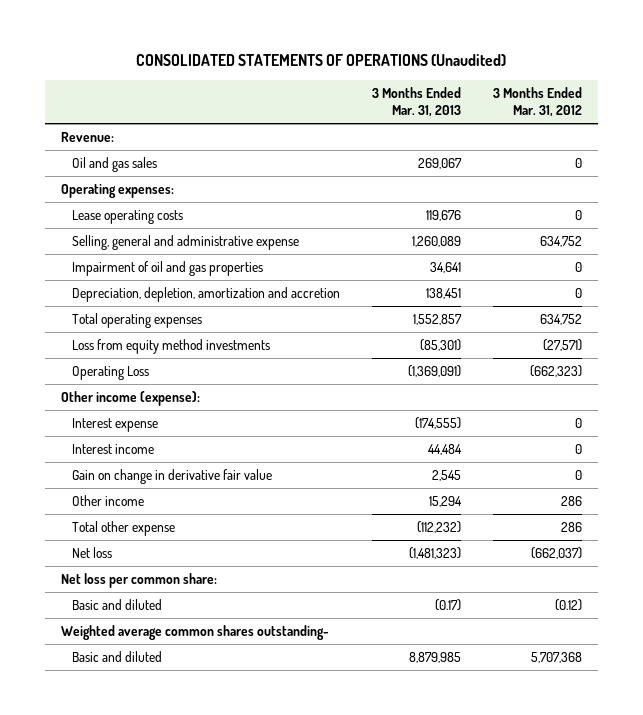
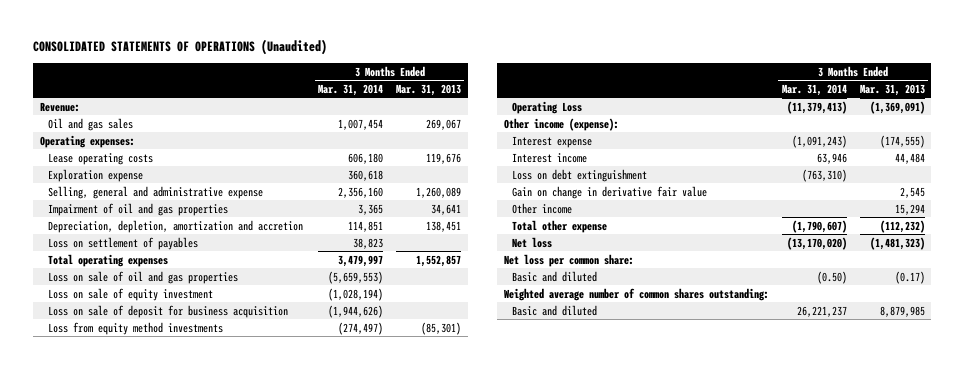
[492,86,582,117] 3 Months Ended Mar. 31, 2012 -> none
none -> [317,83,383,96] Mar. 31, 2014
none -> [48,168,144,182] Exploration expense
none -> [48,236,199,250] Loss on settlement of payables
none -> [48,270,239,284] Loss on sale of oil and gas properties
none -> [48,287,214,301] Loss on sale of equity investment
none -> [48,304,289,318] Loss on sale of deposit for business acquisition
none -> [511,168,647,182] Loss on debt extinguishment
[60,625,329,641] Weighted average common shares outstanding- -> [503,287,769,301] Weighted average number of common shares outstanding:

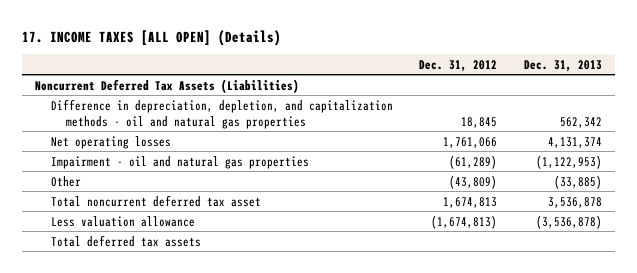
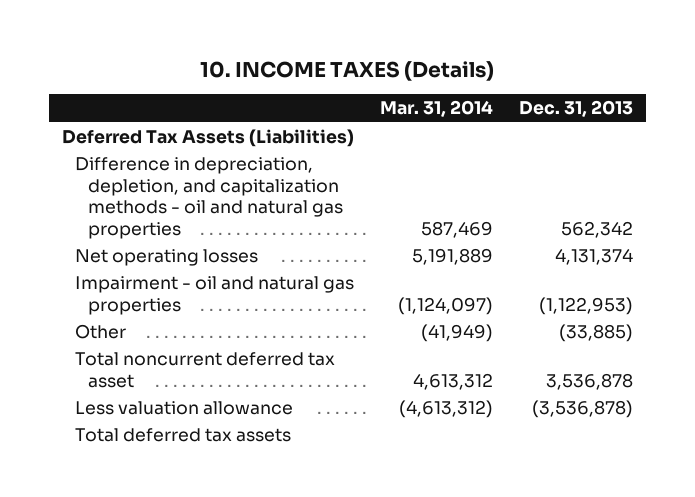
[21,29,281,46] 17. INCOME TAXES [ALL OPEN] (Details) -> [200,60,495,81] 10. INCOME TAXES (Details)
[419,59,498,72] Dec. 31, 2012 -> none
none -> [379,100,493,118] Mar. 31, 2014
[35,78,300,93] Noncurrent Deferred Tax Assets (Liabilities) -> [62,129,355,148] Deferred Tax Assets (Liabilities)

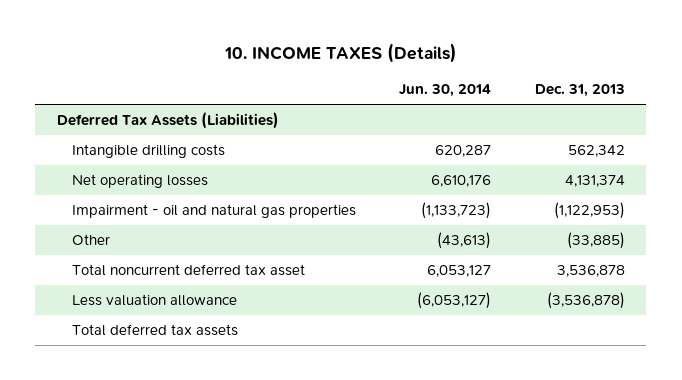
[379,100,493,118] Mar. 31, 2014 -> none
none -> [399,84,492,98] Jun. 30, 2014
[75,157,344,239] Difference in depreciation, depletion, and capitalization methods - oil and natural gas properties -> [72,144,226,159] Intangible drilling costs

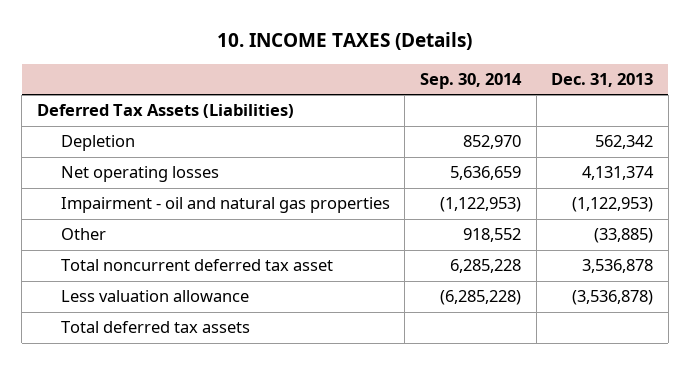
[399,84,492,98] Jun. 30, 2014 -> none
none -> [419,72,522,89] Sep. 30, 2014
[72,144,226,159] Intangible drilling costs -> [60,135,135,152] Depletion

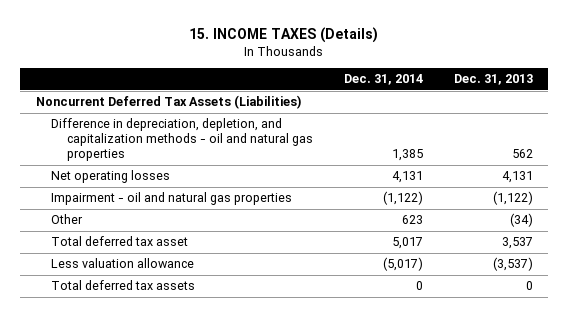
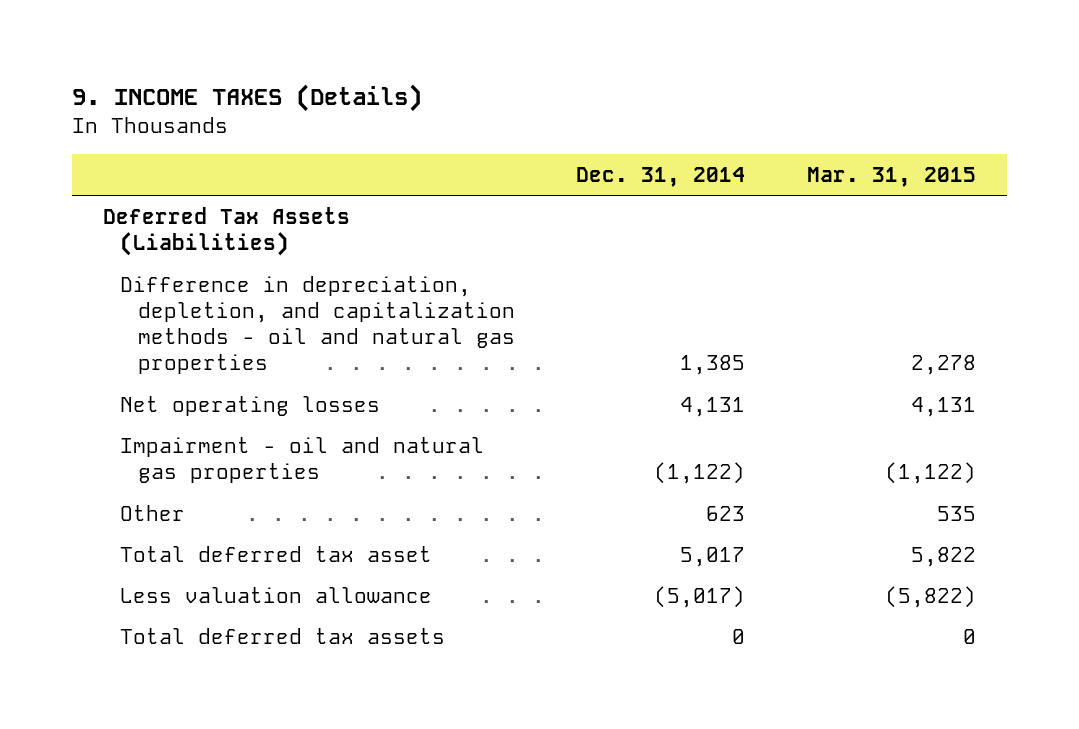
[189,27,379,44] 15. INCOME TAXES (Details) -> [72,83,423,112] 9. INCOME TAXES (Details)
[453,74,533,86] Dec. 31, 2013 -> none
none -> [807,167,977,188] Mar. 31, 2015
[35,95,302,110] Noncurrent Deferred Tax Assets (Liabilities) -> [103,207,351,257] Deferred Tax Assets (Liabilities)

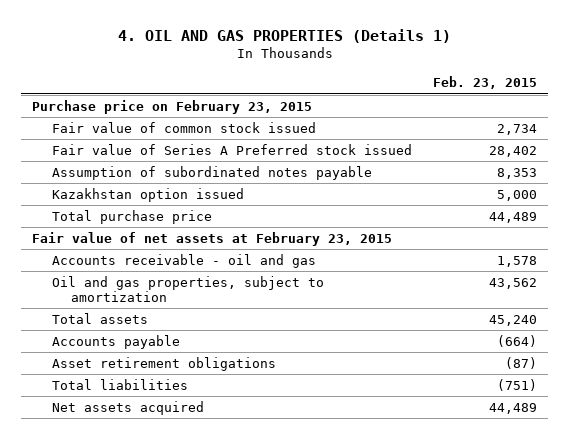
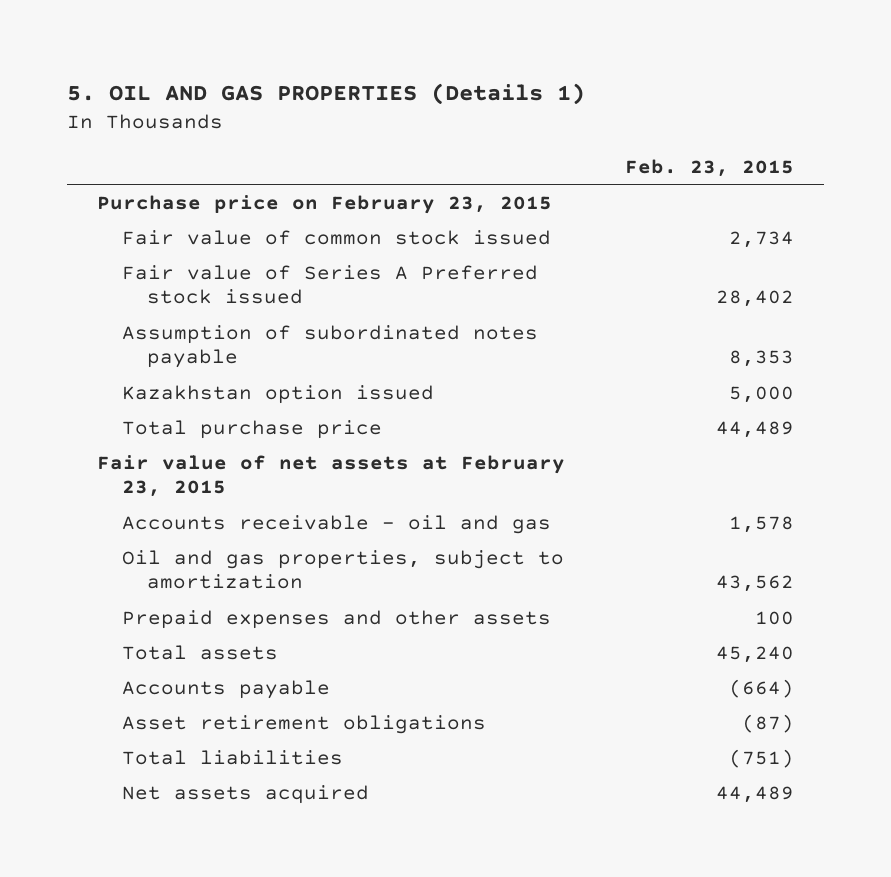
[117,29,451,44] 4. OIL AND GAS PROPERTIES (Details 1) -> [67,82,586,105] 5. OIL AND GAS PROPERTIES (Details 1)
none -> [122,609,552,629] Prepaid expenses and other assets

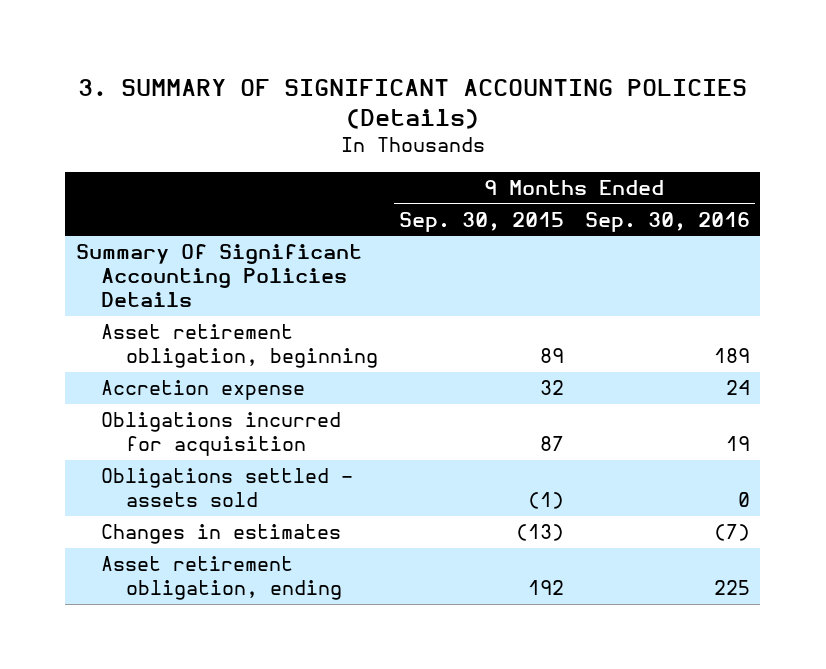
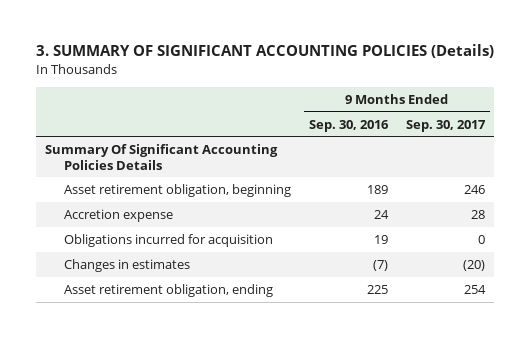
[399,212,565,233] Sep. 30, 2015 -> none
none -> [406,119,487,132] Sep. 30, 2017
[100,468,353,508] Obligations settled - assets sold -> none

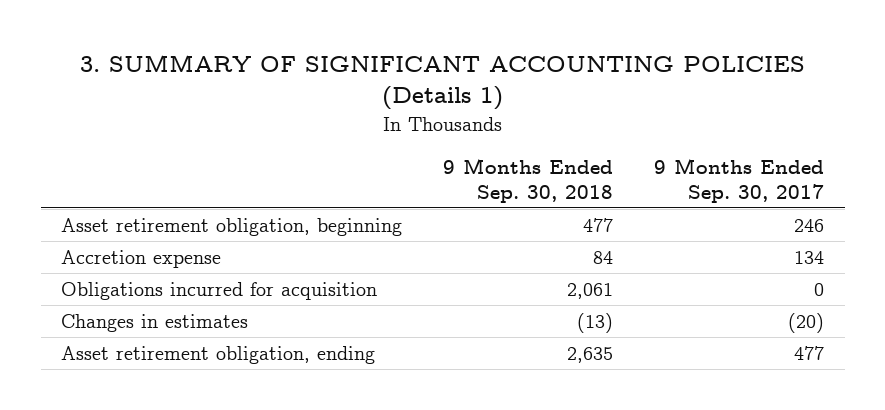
[36,44,495,59] 3. SUMMARY OF SIGNIFICANT ACCOUNTING POLICIES (Details) -> [79,55,805,111] 3. SUMMARY OF SIGNIFICANT ACCOUNTING POLICIES (Details 1)
[309,119,390,132] Sep. 30, 2016 -> none
none -> [443,158,614,203] 9 Months Ended Sep. 30, 2018
[45,143,279,170] Summary Of Significant Accounting Policies Details -> none
[471,209,486,219] 28 -> [794,251,825,265] 134
[464,284,487,294] 254 -> [794,346,825,361] 477

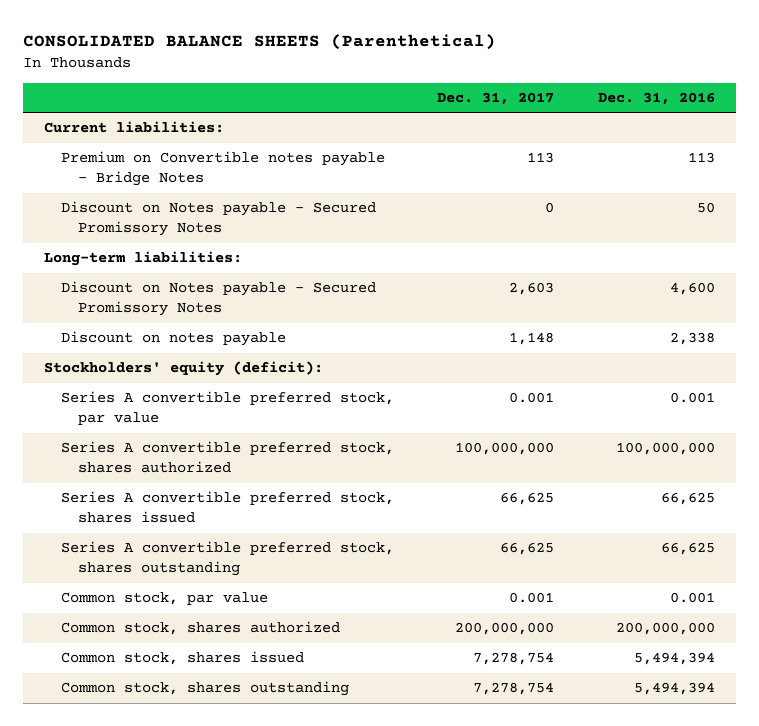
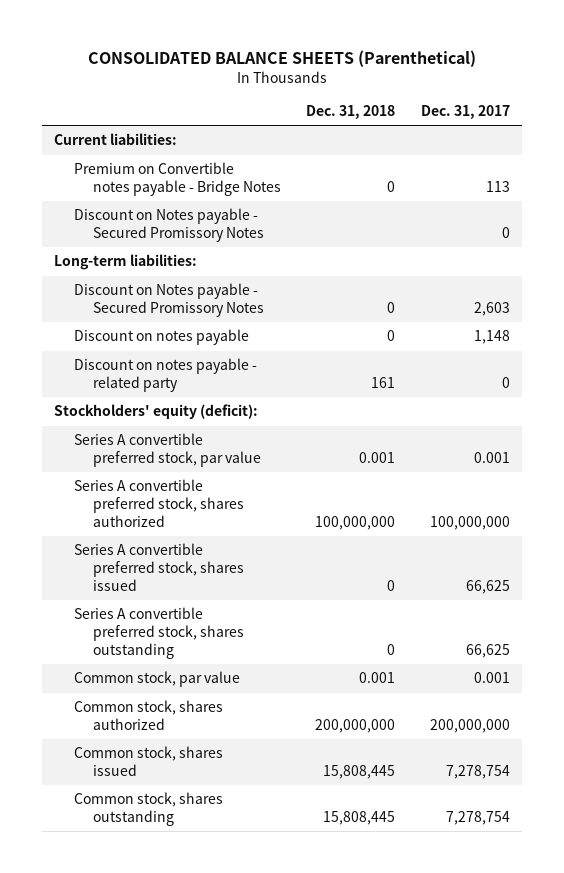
[597,91,715,105] Dec. 31, 2016 -> none
none -> [306,105,396,120] Dec. 31, 2018
none -> [73,358,257,393] Discount on notes payable - related party

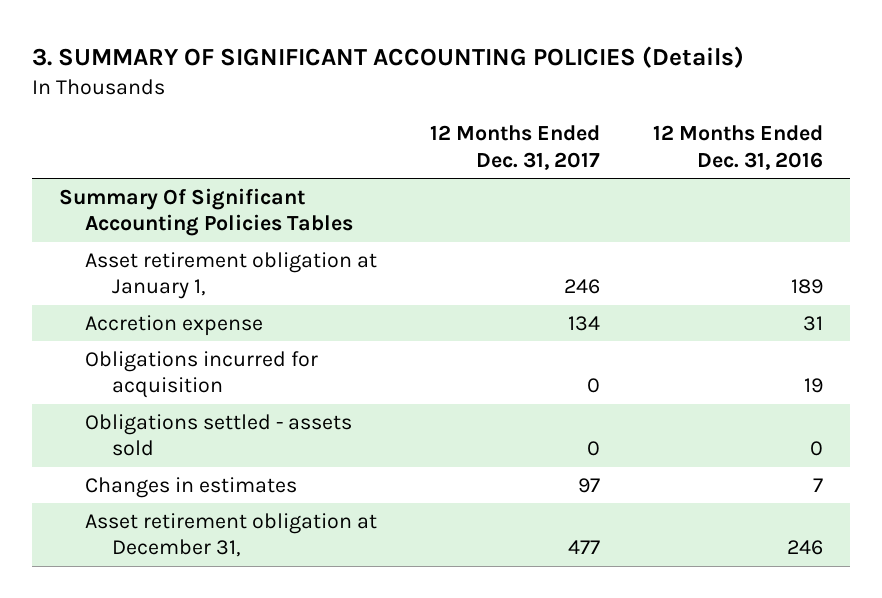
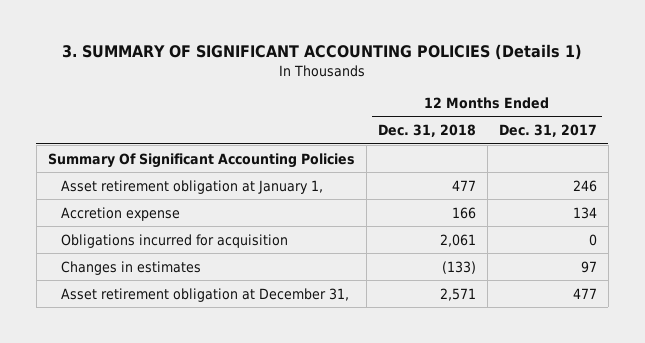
[32,46,745,69] 3. SUMMARY OF SIGNIFICANT ACCOUNTING POLICIES (Details) -> [62,44,583,61] 3. SUMMARY OF SIGNIFICANT ACCOUNTING POLICIES (Details 1)
[653,125,824,170] 12 Months Ended Dec. 31, 2016 -> none
none -> [377,124,476,138] Dec. 31, 2018
[58,187,354,237] Summary Of Significant Accounting Policies Tables -> [47,152,355,168] Summary Of Significant Accounting Policies
[85,413,353,457] Obligations settled - assets sold -> none

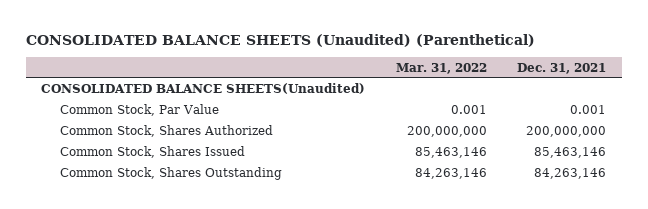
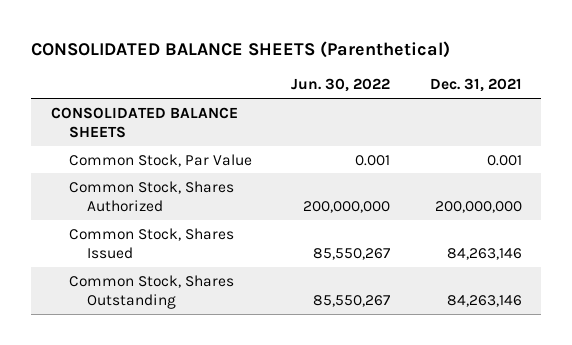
[26,33,536,47] CONSOLIDATED BALANCE SHEETS (Unaudited) (Parenthetical) -> [30,41,450,59] CONSOLIDATED BALANCE SHEETS (Parenthetical)
[395,62,487,74] Mar. 31, 2022 -> none
none -> [291,78,391,93] Jun. 30, 2022
[41,82,366,94] CONSOLIDATED BALANCE SHEETS(Unaudited) -> [50,106,238,139] CONSOLIDATED BALANCE SHEETS
[534,146,607,158] 85,463,146 -> [446,248,522,261] 84,263,146

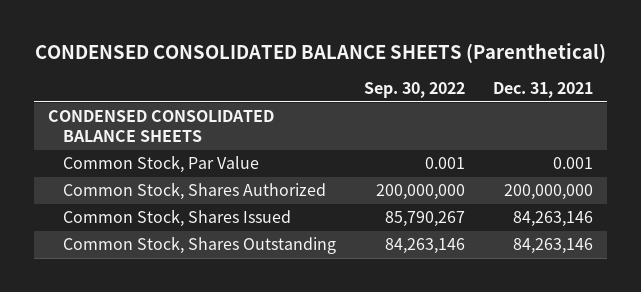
[30,41,450,59] CONSOLIDATED BALANCE SHEETS (Parenthetical) -> [34,42,606,63] CONDENSED CONSOLIDATED BALANCE SHEETS (Parenthetical)
[291,78,391,93] Jun. 30, 2022 -> none
none -> [364,82,466,99] Sep. 30, 2022
[50,106,238,139] CONSOLIDATED BALANCE SHEETS -> [47,110,274,143] CONDENSED CONSOLIDATED BALANCE SHEETS

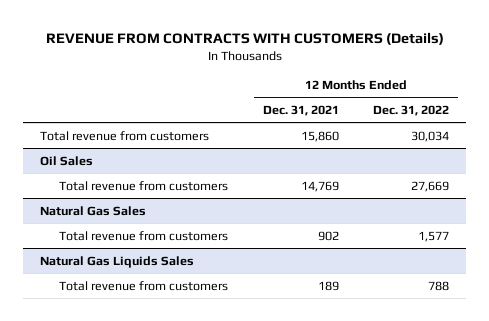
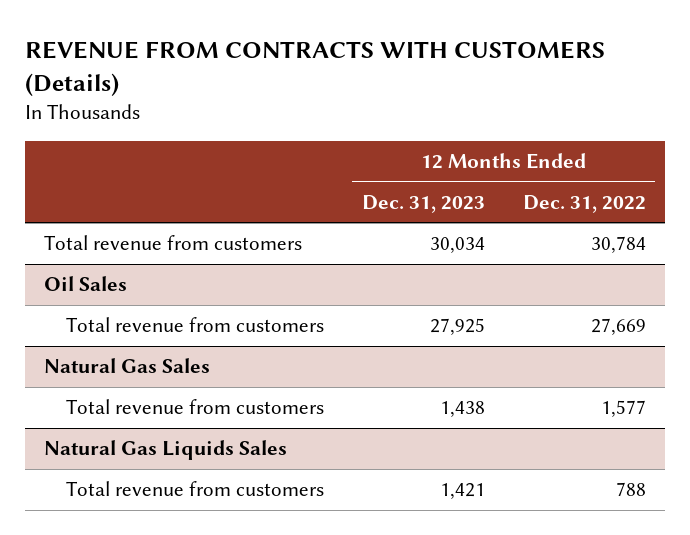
[262,105,339,117] Dec. 31, 2021 -> none
none -> [361,194,485,213] Dec. 31, 2023
[411,130,450,142] 30,034 -> [590,236,646,254] 30,784

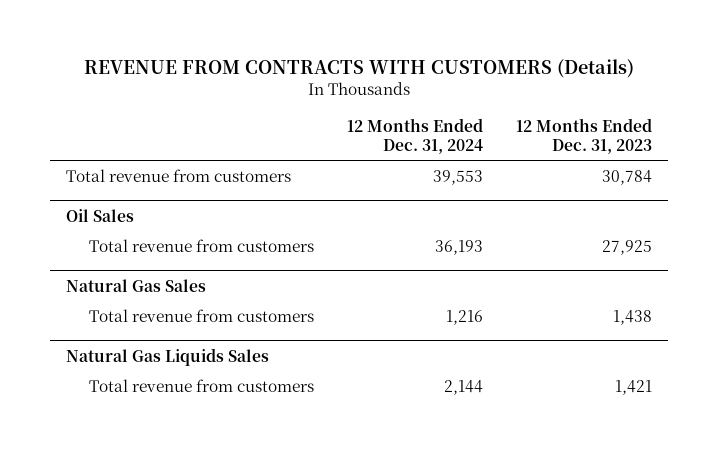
[522,194,646,213] Dec. 31, 2022 -> none
none -> [347,117,484,154] 12 Months Ended Dec. 31, 2024
[429,237,485,254] 30,034 -> [601,169,652,185] 30,784

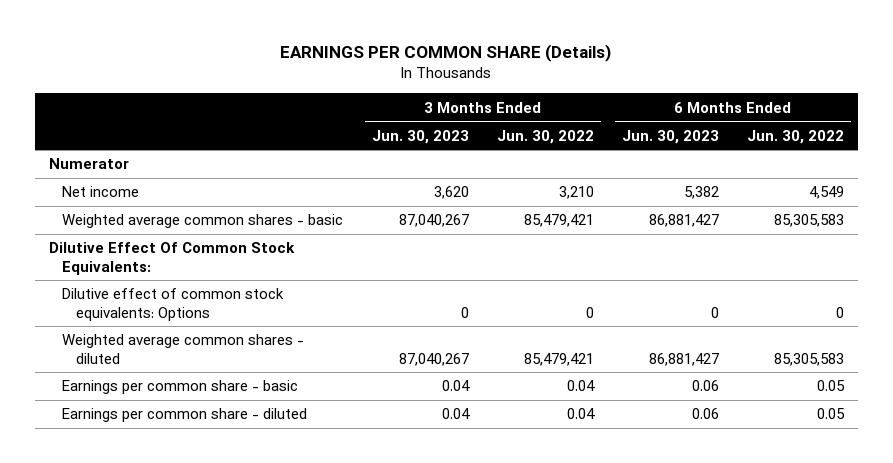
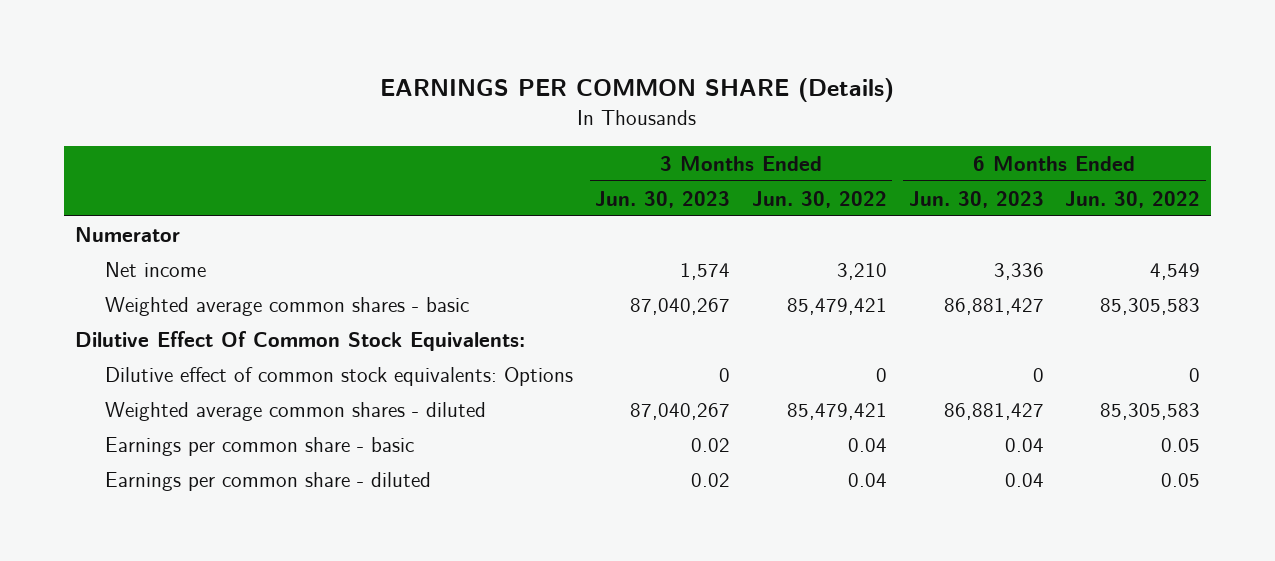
[433,186,469,200] 3,620 -> [680,262,731,280] 1,574
[683,186,719,200] 5,382 -> [993,262,1044,280] 3,336
[441,380,470,392] 0.04 -> [691,437,731,452] 0.02
[691,380,719,392] 0.06 -> [1004,437,1044,452] 0.04
[441,408,470,420] 0.04 -> [691,472,731,487] 0.02
[691,408,719,420] 0.06 -> [1004,472,1044,487] 0.04

